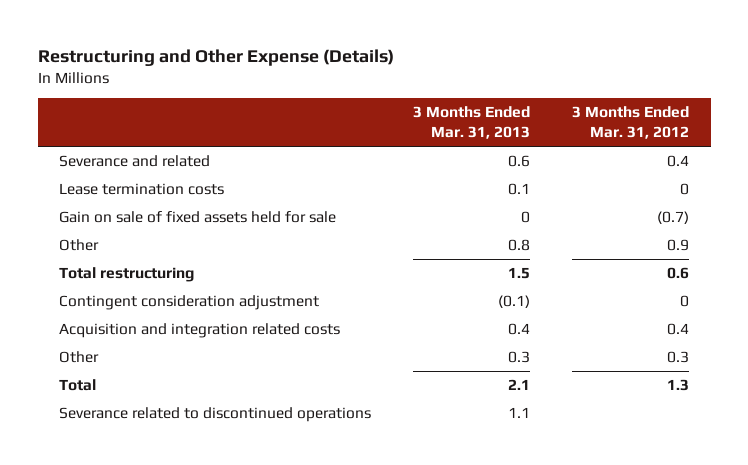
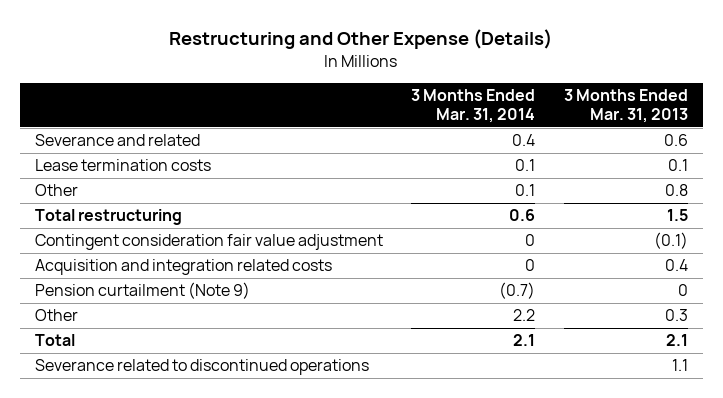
[572,106,690,140] 3 Months Ended Mar. 31, 2012 -> none
none -> [411,89,536,124] 3 Months Ended Mar. 31, 2014
[58,211,336,224] Gain on sale of fixed assets held for sale -> none
[58,295,319,311] Contingent consideration adjustment -> [34,234,383,251] Contingent consideration fair value adjustment
none -> [34,282,250,300] Pension curtailment (Note 9)

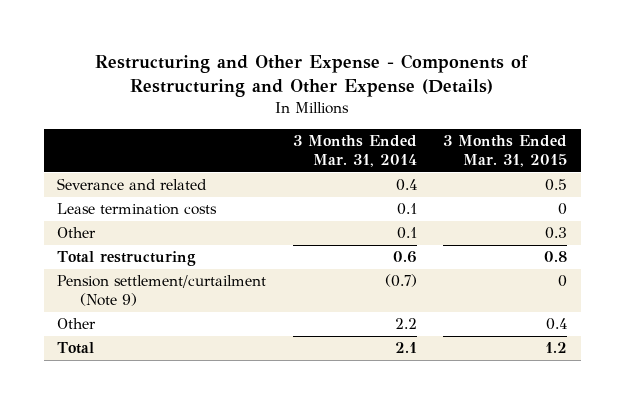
[169,29,553,50] Restructuring and Other Expense (Details) -> [95,53,530,98] Restructuring and Other Expense - Components of Restructuring and Other Expense (Details)
[564,89,689,124] 3 Months Ended Mar. 31, 2013 -> none
none -> [443,135,568,168] 3 Months Ended Mar. 31, 2015
[34,234,383,251] Contingent consideration fair value adjustment -> none
[34,259,332,276] Acquisition and integration related costs -> none
[34,282,250,300] Pension curtailment (Note 9) -> [57,275,267,307] Pension settlement/curtailment (Note 9)
[34,359,369,376] Severance related to discontinued operations -> none

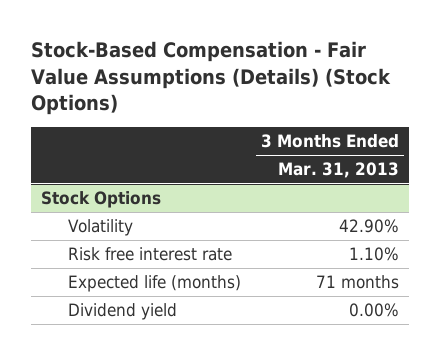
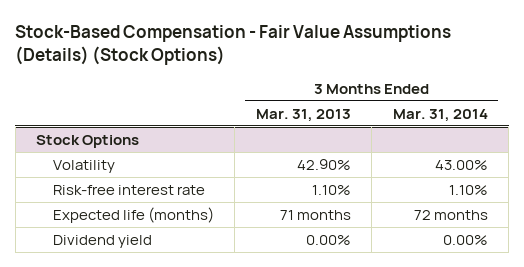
none -> [392,108,488,122] Mar. 31, 2014
[67,247,232,262] Risk free interest rate -> [52,184,205,195] Risk-free interest rate

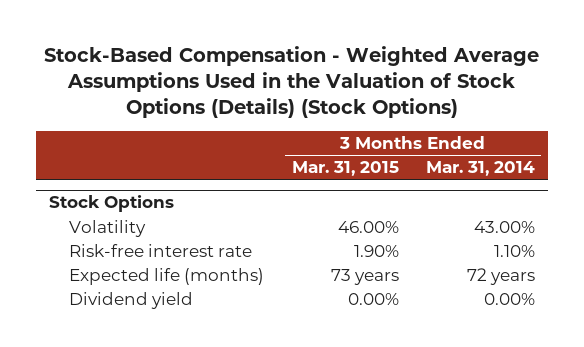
[15,25,452,66] Stock-Based Compensation - Fair Value Assumptions (Details) (Stock Options) -> [43,45,539,118] Stock-Based Compensation - Weighted Average Assumptions Used in the Valuation of Stock Options (Details) (Stock Options)
[255,108,351,122] Mar. 31, 2013 -> none
none -> [291,161,399,177] Mar. 31, 2015
[413,209,488,220] 72 months -> [466,268,535,286] 72 years

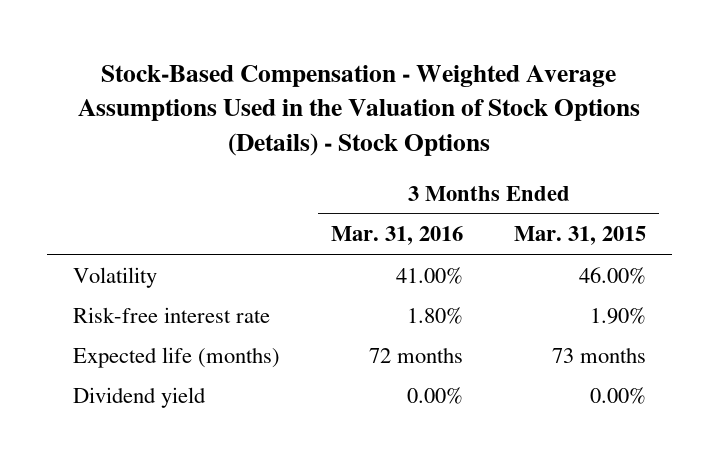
[43,45,539,118] Stock-Based Compensation - Weighted Average Assumptions Used in the Valuation of Stock Options (Details) (Stock Options) -> [78,64,641,157] Stock-Based Compensation - Weighted Average Assumptions Used in the Valuation of Stock Options (Details) - Stock Options
[425,161,535,177] Mar. 31, 2014 -> none
none -> [330,226,463,246] Mar. 31, 2016
[49,195,175,213] Stock Options -> none
[330,269,399,286] 73 years -> [552,346,647,363] 73 months

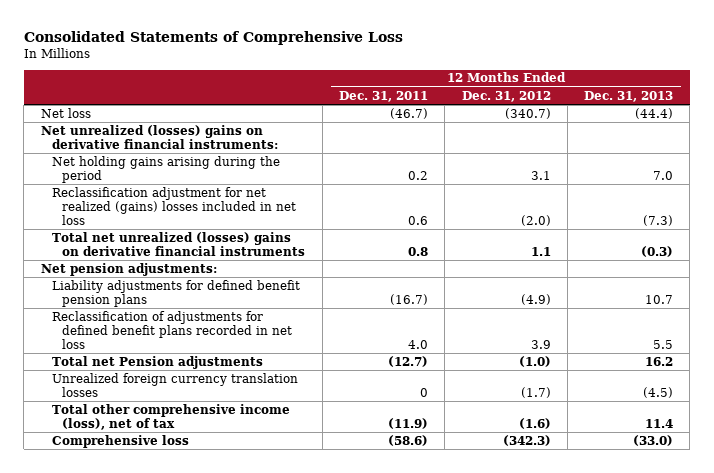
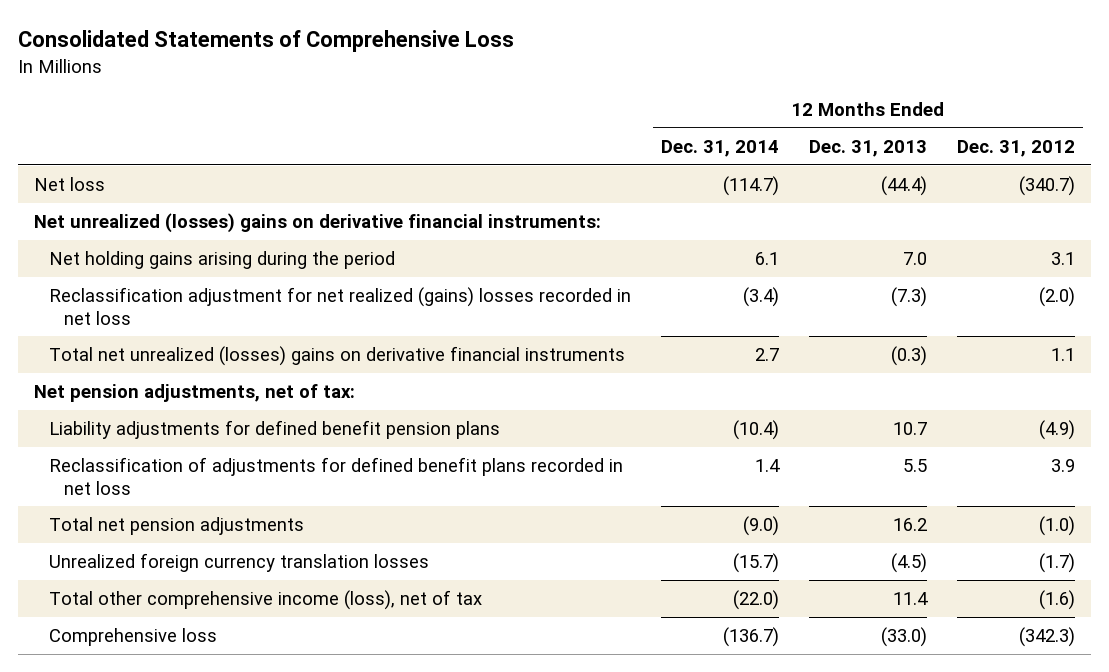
[338,90,428,102] Dec. 31, 2011 -> none
none -> [660,139,779,157] Dec. 31, 2014
[51,186,297,225] Reclassification adjustment for net realized (gains) losses included in net loss -> [48,286,631,325] Reclassification adjustment for net realized (gains) losses recorded in net loss
[40,262,217,276] Net pension adjustments: -> [33,383,355,402] Net pension adjustments, net of tax:
[51,355,263,369] Total net Pension adjustments -> [48,516,304,535] Total net pension adjustments

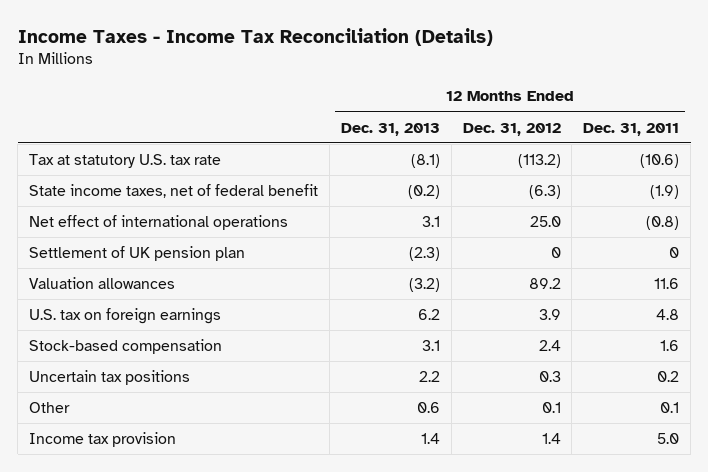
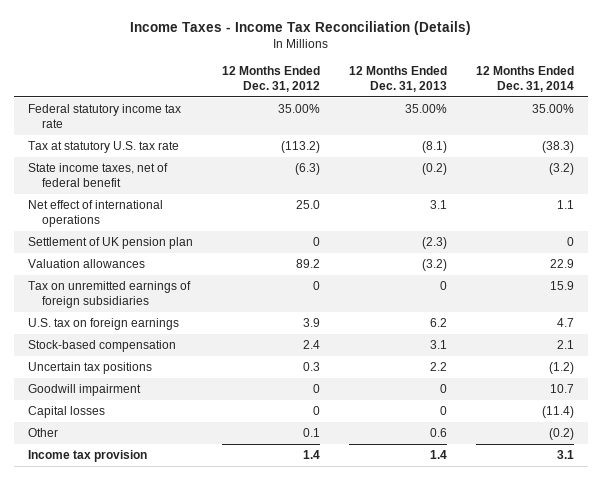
[583,122,680,136] Dec. 31, 2011 -> none
none -> [475,65,574,93] 12 Months Ended Dec. 31, 2014
none -> [28,103,182,129] Federal statutory income tax rate
none -> [28,280,192,309] Tax on unremitted earnings of foreign subsidiaries
none -> [28,383,142,396] Goodwill impairment
none -> [28,405,106,418] Capital losses

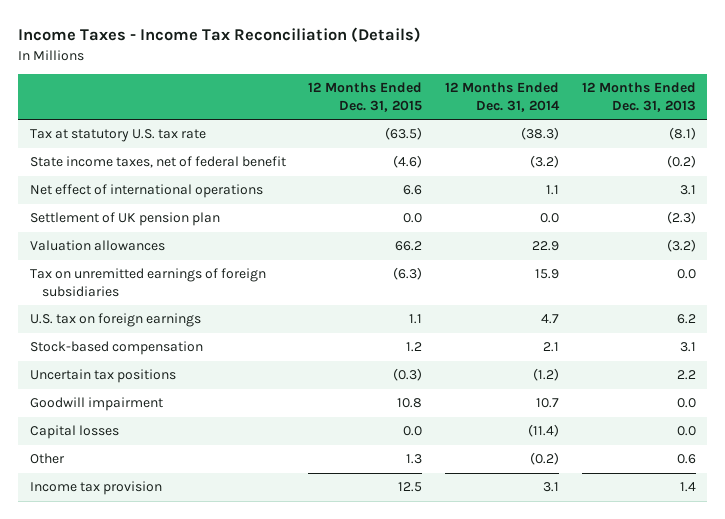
[221,65,320,93] 12 Months Ended Dec. 31, 2012 -> none
none -> [308,82,423,112] 12 Months Ended Dec. 31, 2015
[28,103,182,129] Federal statutory income tax rate -> none
[566,236,574,246] 0 -> [540,213,560,224] 0.0
[439,280,447,290] 0 -> [676,269,696,280] 0.0
[439,383,447,393] 0 -> [676,398,696,409] 0.0
[439,405,447,415] 0 -> [676,426,696,437] 0.0

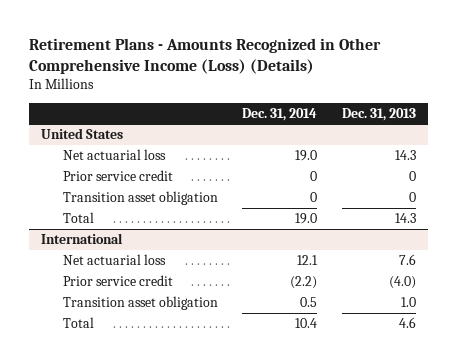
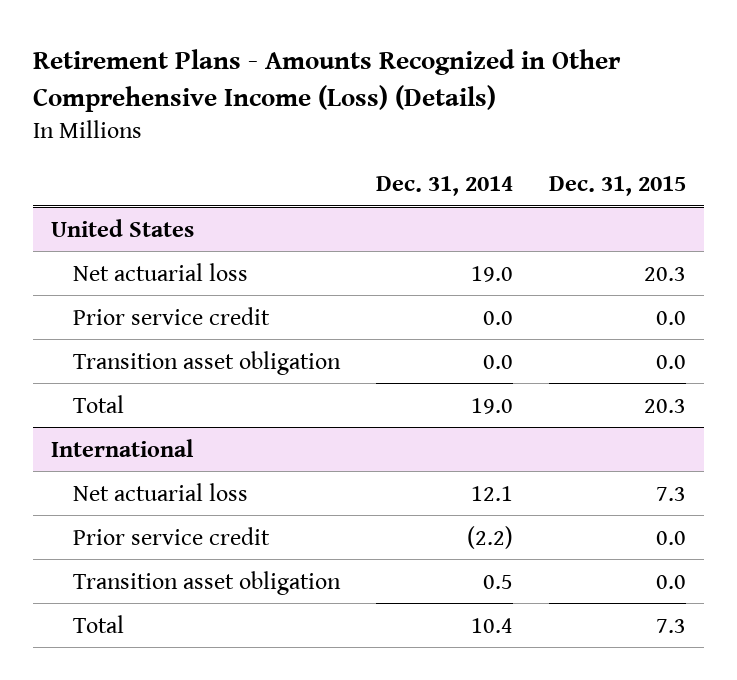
[341,107,416,121] Dec. 31, 2013 -> none
none -> [548,176,686,197] Dec. 31, 2015
[310,171,318,182] 0 -> [482,310,513,325] 0.0
[310,192,318,203] 0 -> [482,354,513,369] 0.0

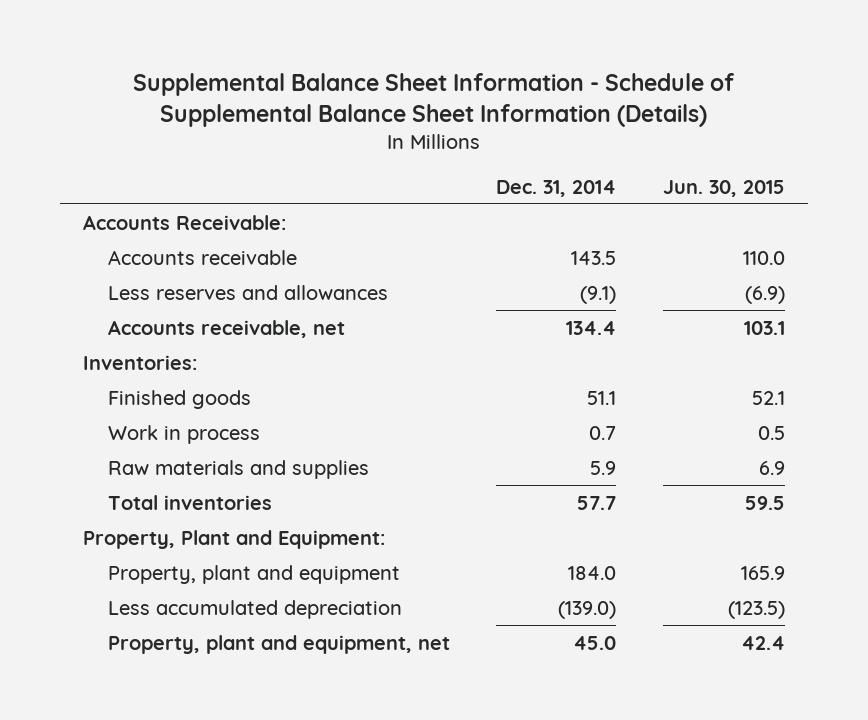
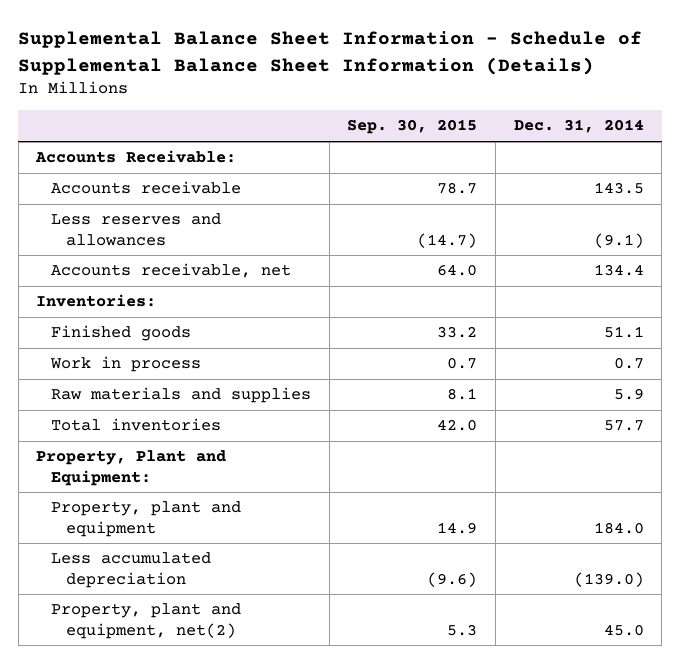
[662,179,785,197] Jun. 30, 2015 -> none
none -> [347,119,478,135] Sep. 30, 2015
[107,634,450,654] Property, plant and equipment, net -> [51,603,242,639] Property, plant and equipment, net(2)

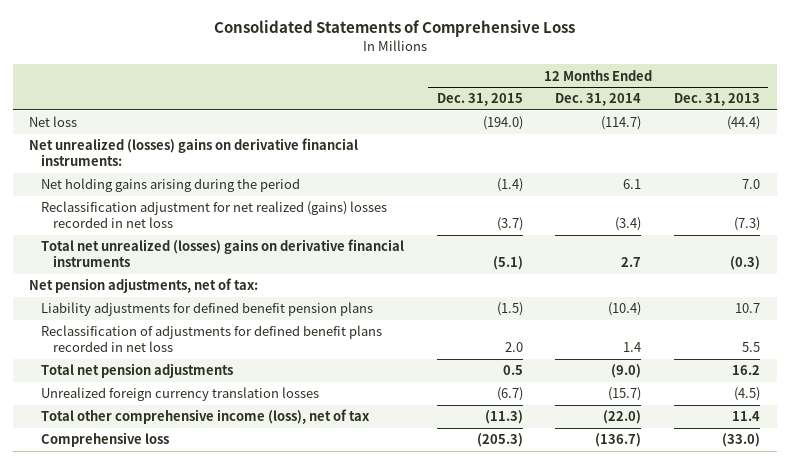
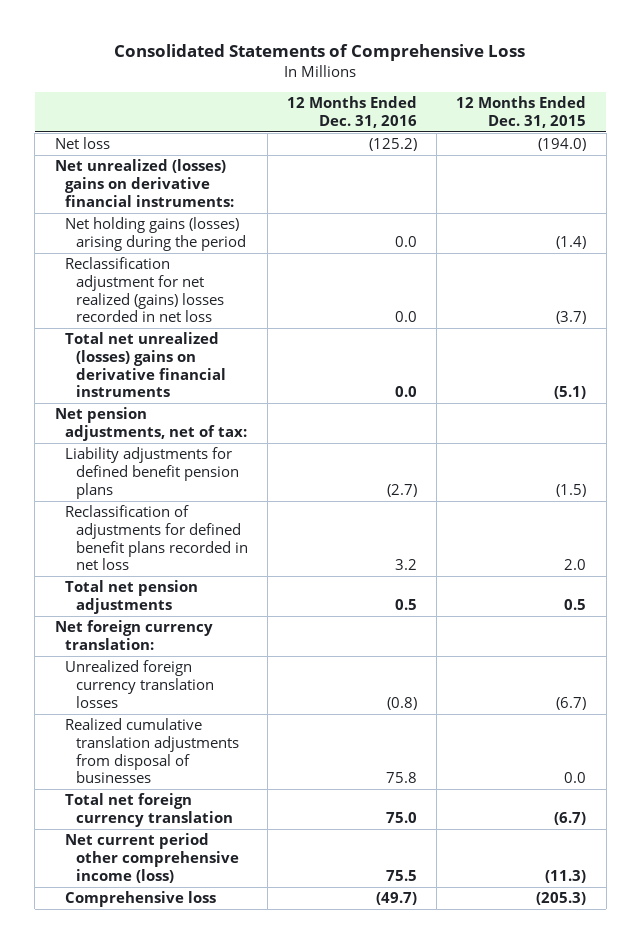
[555,93,642,107] Dec. 31, 2014 -> none
[674,93,761,107] Dec. 31, 2013 -> none
none -> [286,95,417,128] 12 Months Ended Dec. 31, 2016
[40,178,300,193] Net holding gains arising during the period -> [65,217,246,251] Net holding gains (losses) arising during the period
none -> [54,620,213,650] Net foreign currency translation:
none -> [65,718,239,784] Realized cumulative translation adjustments from disposal of businesses
none -> [65,793,233,827] Total net foreign currency translation
[40,409,370,425] Total other comprehensive income (loss), net of tax -> [65,833,239,883] Net current period other comprehensive income (loss)

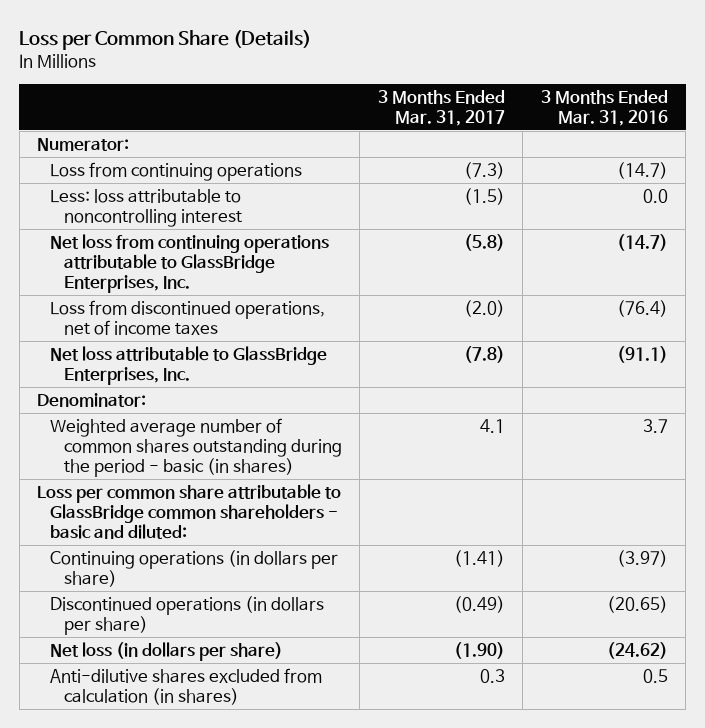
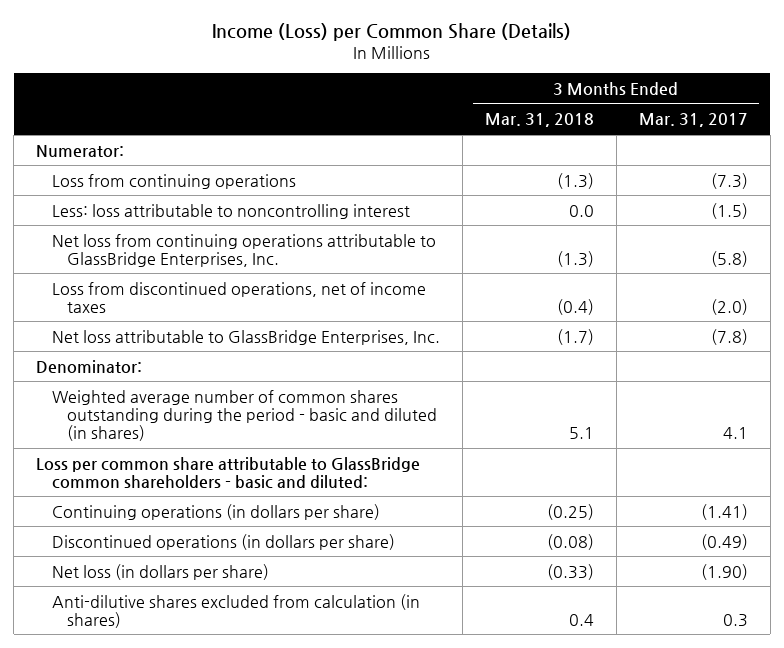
[19,29,312,50] Loss per Common Share (Details) -> [211,23,571,42] Income (Loss) per Common Share (Details)
[540,89,668,126] 3 Months Ended Mar. 31, 2016 -> none
none -> [484,113,594,128] Mar. 31, 2018
[50,418,342,477] Weighted average number of common shares outstanding during the period - basic (in shares) -> [51,389,438,441] Weighted average number of common shares outstanding during the period - basic and diluted (in shares)

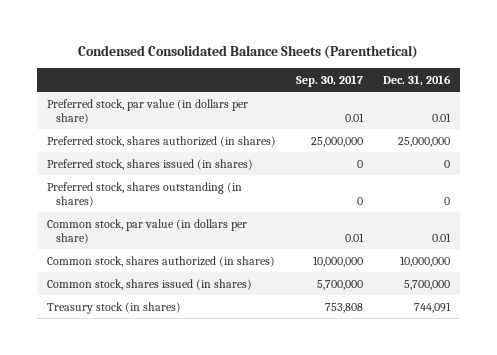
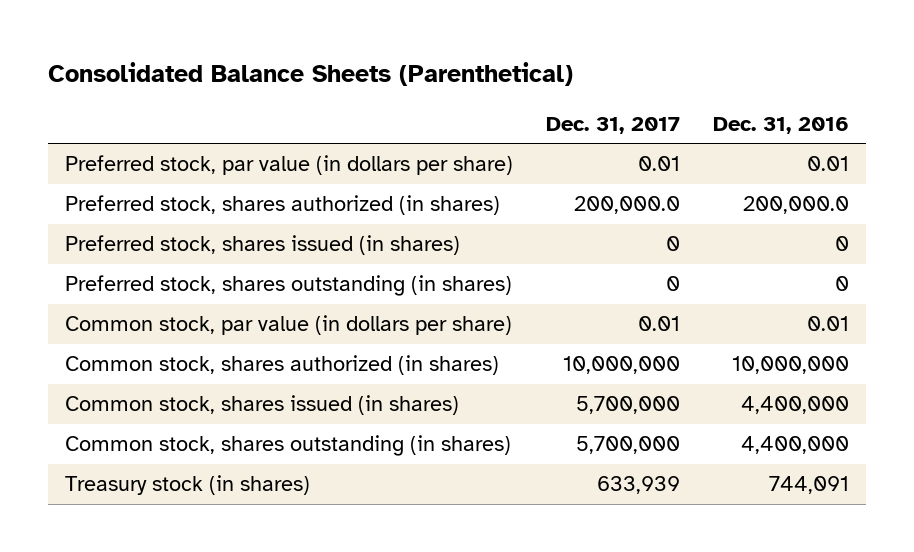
[78,45,419,60] Condensed Consolidated Balance Sheets (Parenthetical) -> [48,62,574,87] Consolidated Balance Sheets (Parenthetical)
[295,74,363,87] Sep. 30, 2017 -> none
none -> [545,117,680,135] Dec. 31, 2017
[397,136,450,147] 25,000,000 -> [742,196,849,215] 200,000.0
[403,279,450,290] 5,700,000 -> [740,396,849,415] 4,400,000
none -> [64,435,511,457] Common stock, shares outstanding (in shares)

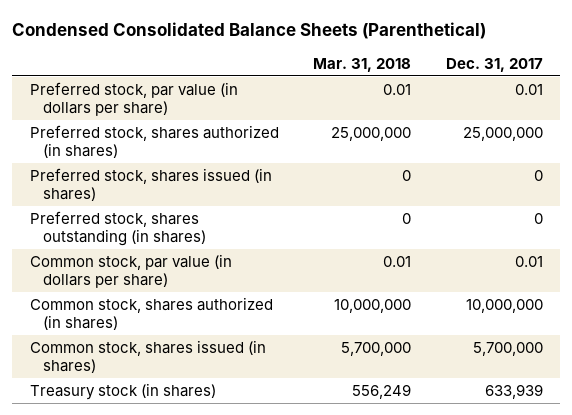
[48,62,574,87] Consolidated Balance Sheets (Parenthetical) -> [12,21,487,39] Condensed Consolidated Balance Sheets (Parenthetical)
[712,117,849,135] Dec. 31, 2016 -> none
none -> [313,57,412,72] Mar. 31, 2018
[573,196,680,215] 200,000.0 -> [462,127,543,142] 25,000,000
[64,435,511,457] Common stock, shares outstanding (in shares) -> none

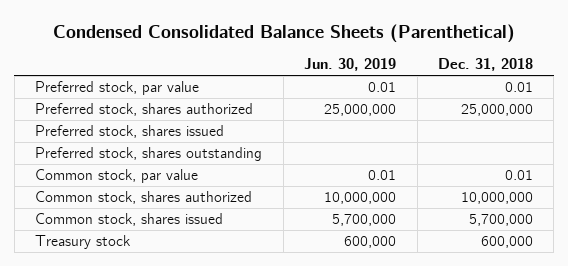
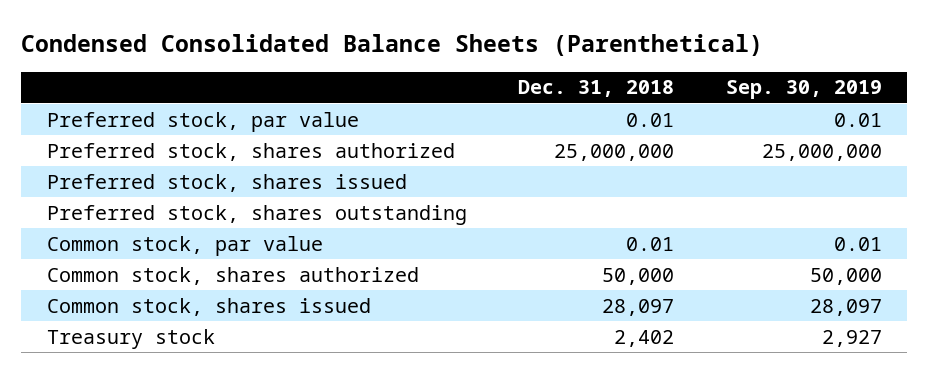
[304,58,397,72] Jun. 30, 2019 -> none
none -> [725,80,882,100] Sep. 30, 2019
[461,192,534,205] 10,000,000 -> [602,267,675,285] 50,000
[469,214,534,227] 5,700,000 -> [602,298,675,316] 28,097
[481,236,534,249] 600,000 -> [614,329,675,347] 2,402

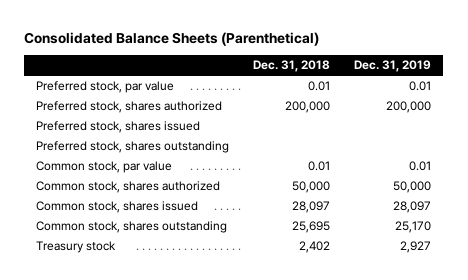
[21,34,764,57] Condensed Consolidated Balance Sheets (Parenthetical) -> [24,31,320,46] Consolidated Balance Sheets (Parenthetical)
[725,80,882,100] Sep. 30, 2019 -> none
none -> [354,60,432,73] Dec. 31, 2019
[554,143,675,161] 25,000,000 -> [285,101,331,114] 200,000
none -> [36,221,228,234] Common stock, shares outstanding

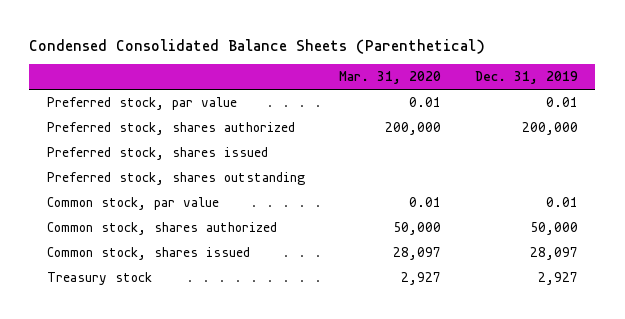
[24,31,320,46] Consolidated Balance Sheets (Parenthetical) -> [29,38,486,54] Condensed Consolidated Balance Sheets (Parenthetical)
[253,60,331,73] Dec. 31, 2018 -> none
none -> [338,71,441,85] Mar. 31, 2020
[36,221,228,234] Common stock, shares outstanding -> none

